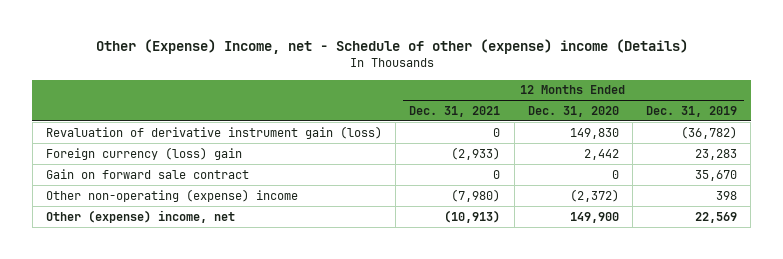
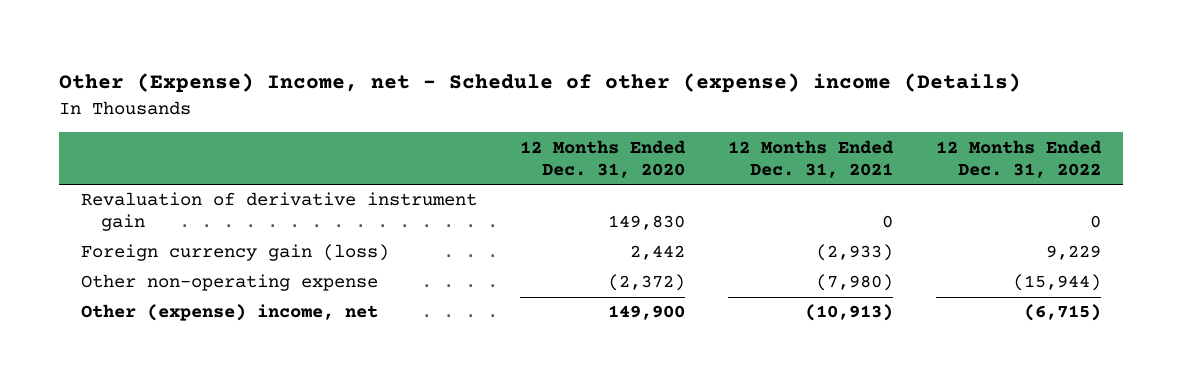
[646,105,738,117] Dec. 31, 2019 -> none
none -> [936,139,1103,178] 12 Months Ended Dec. 31, 2022
[46,168,250,179] Gain on forward sale contract -> none
[46,125,383,139] Revaluation of derivative instrument gain (loss) -> [80,192,477,232] Revaluation of derivative instrument gain
[46,146,243,160] Foreign currency (loss) gain -> [80,244,389,262] Foreign currency gain (loss)
[46,188,299,202] Other non-operating (expense) income -> [80,274,378,292] Other non-operating expense

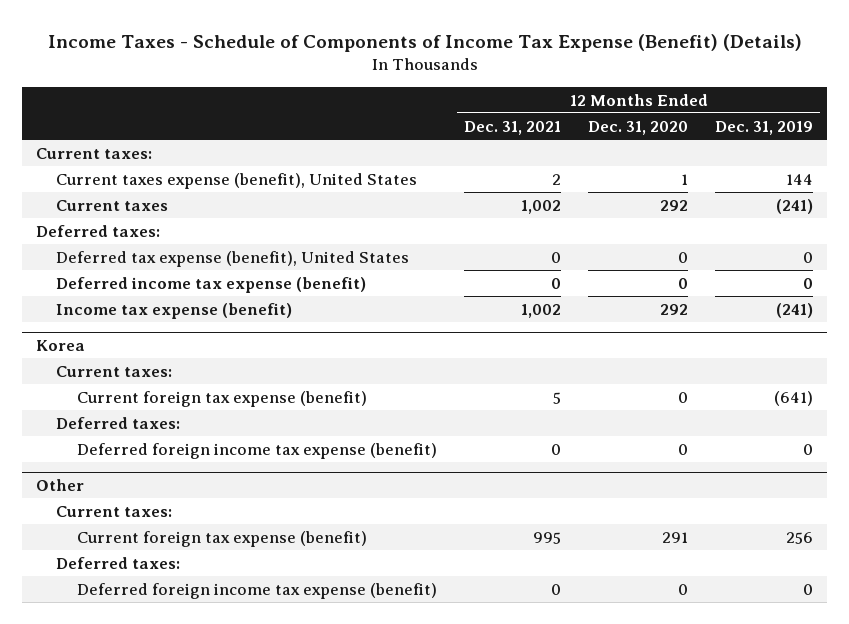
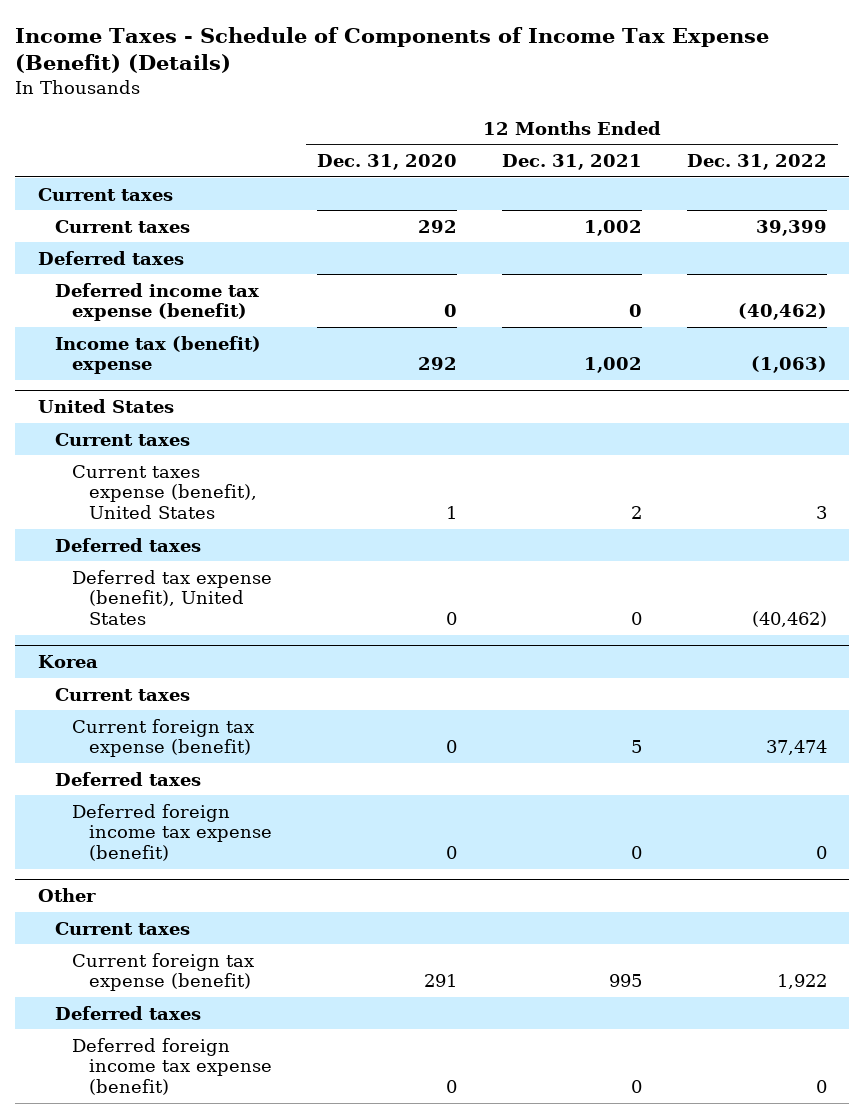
[715,120,814,135] Dec. 31, 2019 -> none
none -> [686,153,827,170] Dec. 31, 2022
[56,172,418,189] Current taxes expense (benefit), United States -> none
[35,147,152,159] Current taxes: -> [37,187,173,201] Current taxes
[56,250,410,267] Deferred tax expense (benefit), United States -> none
[35,224,160,237] Deferred taxes: -> [37,250,184,265] Deferred taxes
[56,302,293,319] Income tax expense (benefit) -> [54,335,261,375] Income tax (benefit) expense
none -> [37,399,174,414] United States
none -> [54,432,190,446] Current taxes
none -> [72,464,258,520] Current taxes expense (benefit), United States
none -> [54,537,201,552] Deferred taxes
none -> [72,569,273,626] Deferred tax expense (benefit), United States
[56,365,173,377] Current taxes: -> [54,687,190,701] Current taxes
[56,416,181,429] Deferred taxes: -> [54,771,201,786] Deferred taxes
[56,505,173,517] Current taxes: -> [54,921,190,935] Current taxes
[56,556,181,569] Deferred taxes: -> [54,1005,201,1020] Deferred taxes

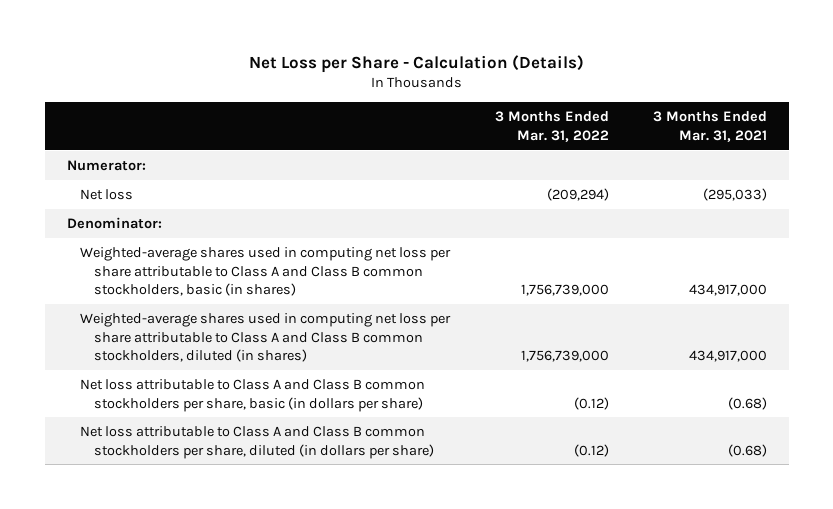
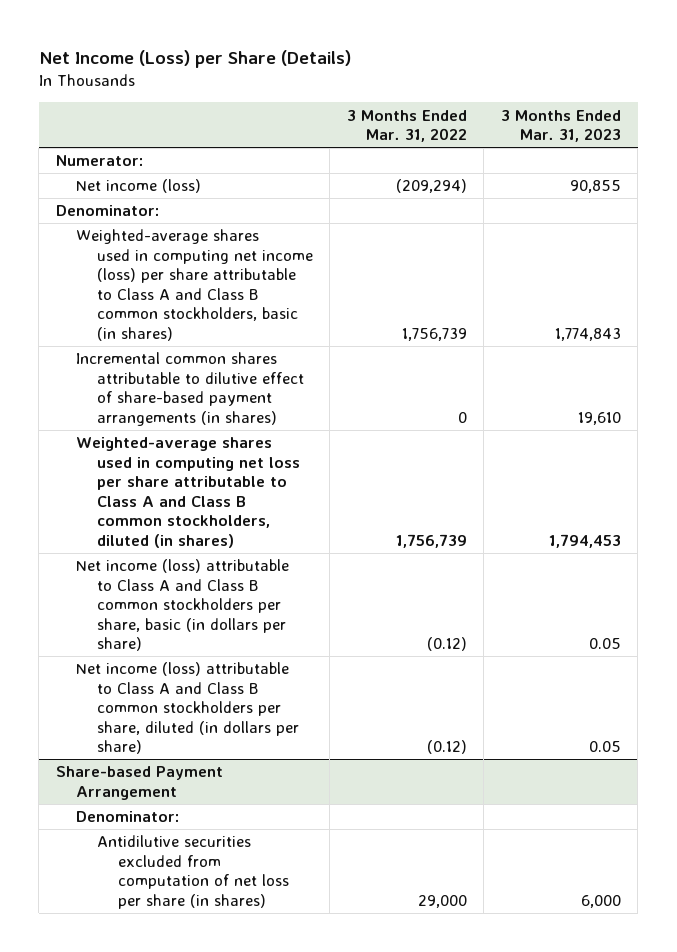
[248,54,584,73] Net Loss per Share - Calculation (Details) -> [38,50,351,69] Net Income (Loss) per Share (Details)
[652,111,767,142] 3 Months Ended Mar. 31, 2021 -> none
none -> [500,109,621,143] 3 Months Ended Mar. 31, 2023
[80,188,134,200] Net loss -> [76,179,202,194] Net income (loss)
[80,246,452,297] Weighted-average shares used in computing net loss per share attributable to Class A and Class B common stockholders, basic (in shares) -> [76,229,313,341] Weighted-average shares used in computing net income (loss) per share attributable to Class A and Class B common stockholders, basic (in shares)
[520,284,609,297] 1,756,739,000 -> [401,327,467,341] 1,756,739
none -> [76,352,304,426] Incremental common shares attributable to dilutive effect of share-based payment arrangements (in shares)
[520,350,609,363] 1,756,739,000 -> [395,533,467,548] 1,756,739
[80,378,426,412] Net loss attributable to Class A and Class B common stockholders per share, basic (in dollars per share) -> [76,559,290,652] Net income (loss) attributable to Class A and Class B common stockholders per share, basic (in dollars per share)
[80,425,435,459] Net loss attributable to Class A and Class B common stockholders per share, diluted (in dollars per share) -> [76,662,299,755] Net income (loss) attributable to Class A and Class B common stockholders per share, diluted (in dollars per share)
none -> [55,766,223,800] Share-based Payment Arrangement
none -> [76,811,180,823] Denominator:
none -> [96,835,289,909] Antidilutive securities excluded from computation of net loss per share (in shares)

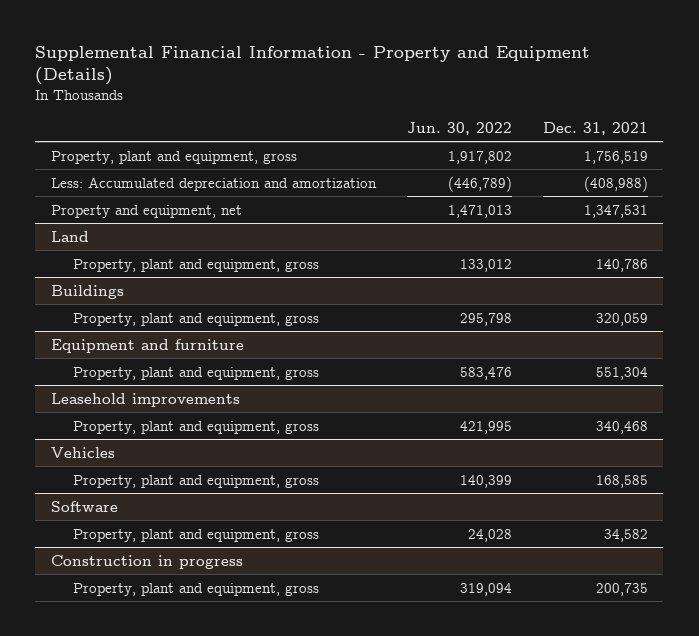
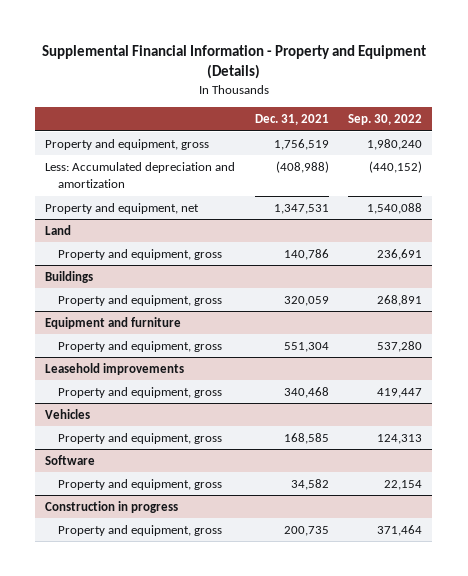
[406,121,512,135] Jun. 30, 2022 -> none
none -> [348,114,423,126] Sep. 30, 2022
[50,150,297,164] Property, plant and equipment, gross -> [45,138,210,150] Property and equipment, gross
[73,258,320,272] Property, plant and equipment, gross -> [58,248,223,260] Property and equipment, gross
[73,312,320,326] Property, plant and equipment, gross -> [58,294,223,306] Property and equipment, gross
[73,366,320,380] Property, plant and equipment, gross -> [58,340,223,352] Property and equipment, gross
[73,420,320,434] Property, plant and equipment, gross -> [58,386,223,398] Property and equipment, gross
[73,474,320,488] Property, plant and equipment, gross -> [58,432,223,444] Property and equipment, gross
[73,528,320,542] Property, plant and equipment, gross -> [58,478,223,490] Property and equipment, gross
[73,582,320,596] Property, plant and equipment, gross -> [58,524,223,536] Property and equipment, gross

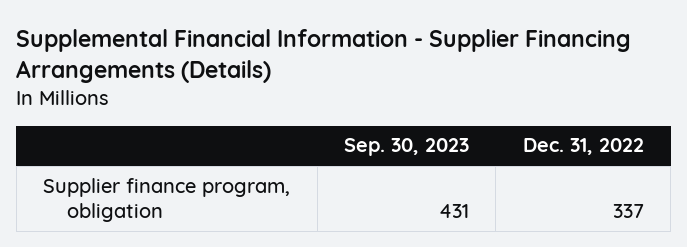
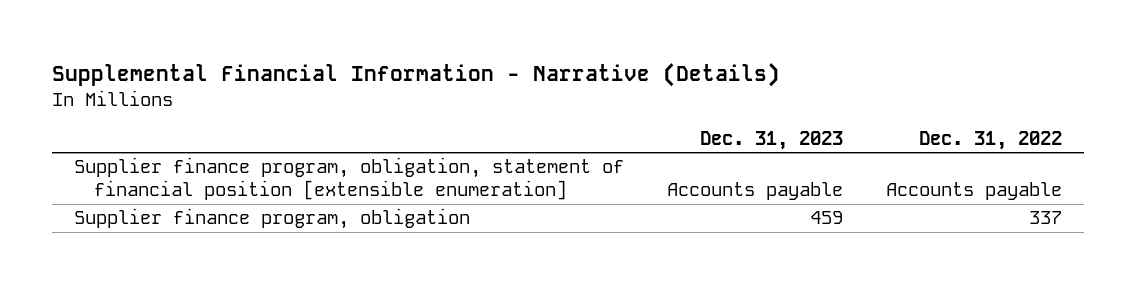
[16,29,632,84] Supplemental Financial Information - Supplier Financing Arrangements (Details) -> [52,63,781,88] Supplemental Financial Information - Narrative (Details)
[343,138,469,157] Sep. 30, 2023 -> none
none -> [700,130,844,150] Dec. 31, 2023
none -> [74,157,625,201] Supplier finance program, obligation, statement of financial position [extensible enumeration]

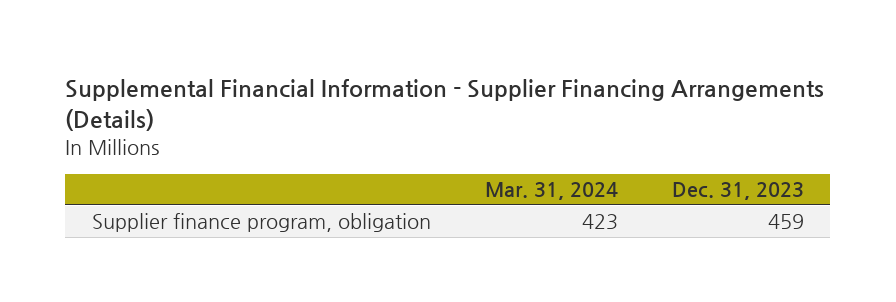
[52,63,781,88] Supplemental Financial Information - Narrative (Details) -> [65,79,825,131] Supplemental Financial Information - Supplier Financing Arrangements (Details)
[919,130,1063,150] Dec. 31, 2022 -> none
none -> [484,182,618,201] Mar. 31, 2024
[74,157,625,201] Supplier finance program, obligation, statement of financial position [extensible enumeration] -> none

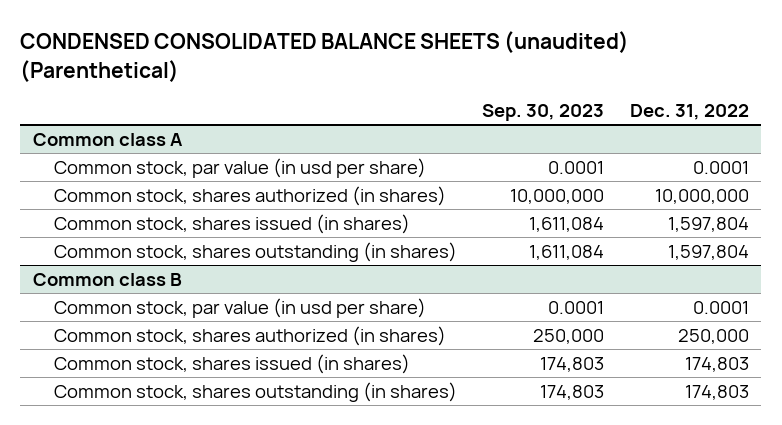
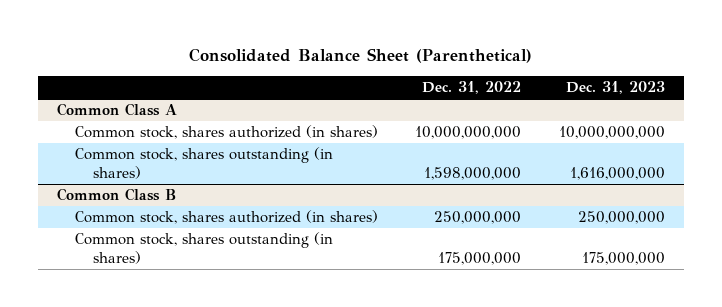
[20,31,630,82] CONDENSED CONSOLIDATED BALANCE SHEETS (unaudited) (Parenthetical) -> [188,48,532,64] Consolidated Balance Sheet (Parenthetical)
[482,103,605,121] Sep. 30, 2023 -> none
none -> [565,81,665,95] Dec. 31, 2023
[53,157,426,178] Common stock, par value (in usd per share) -> none
[53,213,410,234] Common stock, shares issued (in shares) -> none
[53,297,426,318] Common stock, par value (in usd per share) -> none
[53,353,410,374] Common stock, shares issued (in shares) -> none
[33,132,184,146] Common class A -> [57,103,178,117] Common Class A
[654,188,749,204] 10,000,000 -> [415,126,522,140] 10,000,000,000
[667,244,749,260] 1,597,804 -> [424,166,522,180] 1,598,000,000
[33,272,183,286] Common class B -> [57,188,177,202] Common Class B
[677,328,749,344] 250,000 -> [434,211,522,225] 250,000,000
[684,384,749,400] 174,803 -> [438,251,522,265] 175,000,000

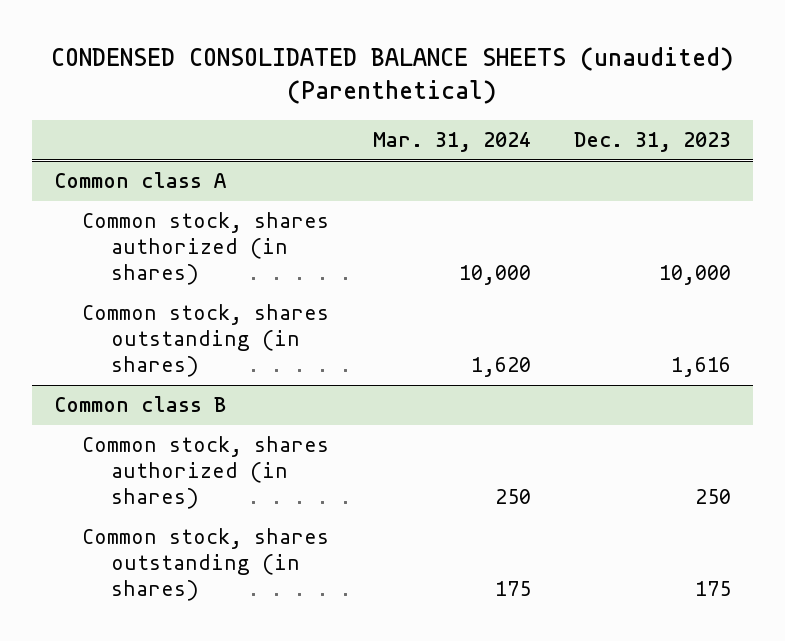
[188,48,532,64] Consolidated Balance Sheet (Parenthetical) -> [51,46,734,104] CONDENSED CONSOLIDATED BALANCE SHEETS (unaudited) (Parenthetical)
[422,81,522,95] Dec. 31, 2022 -> none
none -> [372,132,531,153] Mar. 31, 2024
[57,103,178,117] Common Class A -> [53,172,227,189] Common class A
[558,126,665,140] 10,000,000,000 -> [658,265,731,286] 10,000
[569,166,665,180] 1,616,000,000 -> [670,357,731,378] 1,616
[57,188,177,202] Common Class B -> [53,396,226,413] Common class B
[577,211,665,225] 250,000,000 -> [694,489,731,505] 250
[581,251,665,265] 175,000,000 -> [694,581,731,597] 175

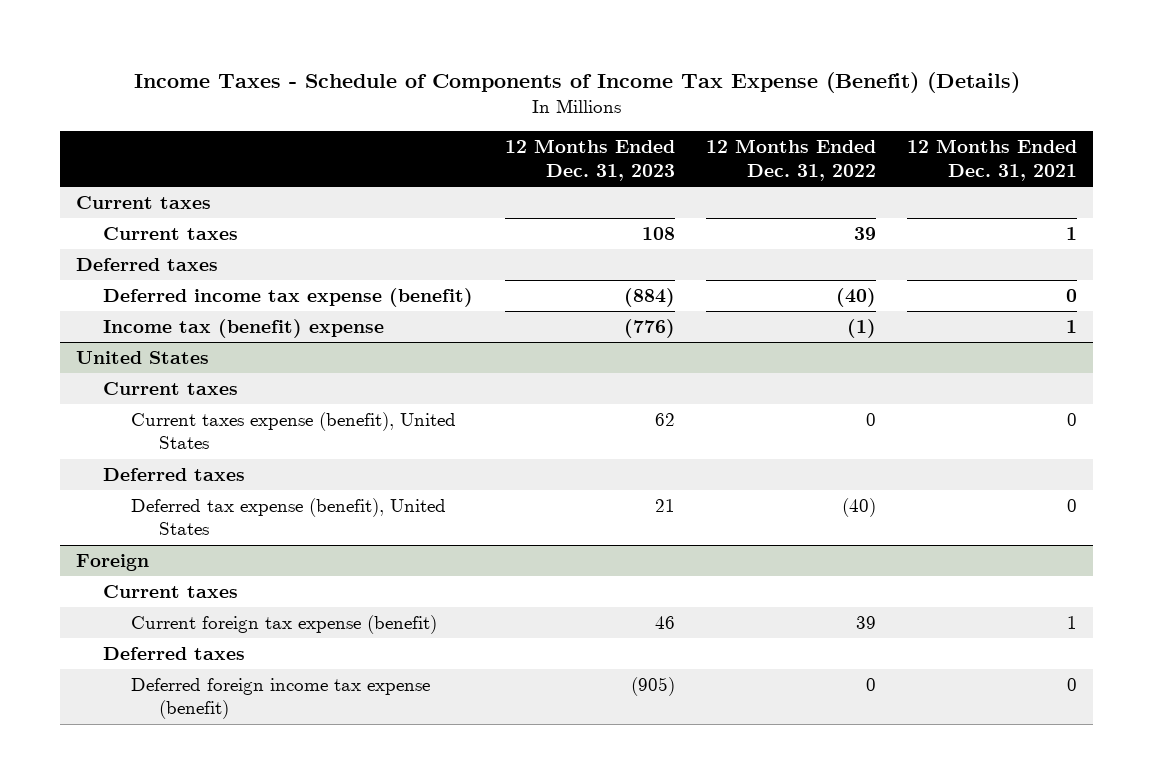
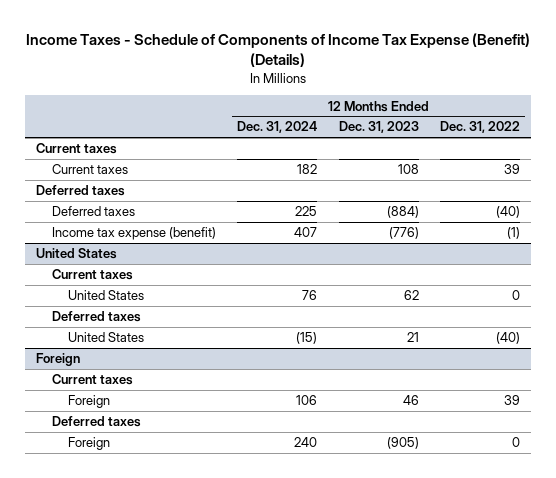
[907,139,1078,181] 12 Months Ended Dec. 31, 2021 -> none
none -> [237,121,318,134] Dec. 31, 2024
[103,287,474,307] Deferred income tax expense (benefit) -> [52,206,136,217] Deferred taxes
[103,318,385,338] Income tax (benefit) expense -> [52,227,217,241] Income tax expense (benefit)
[131,411,457,450] Current taxes expense (benefit), United States -> [68,290,145,301] United States
[131,497,447,536] Deferred tax expense (benefit), United States -> [68,332,145,343] United States
[131,614,438,634] Current foreign tax expense (benefit) -> [68,395,111,409] Foreign
[131,677,431,720] Deferred foreign income tax expense (benefit) -> [68,437,111,451] Foreign

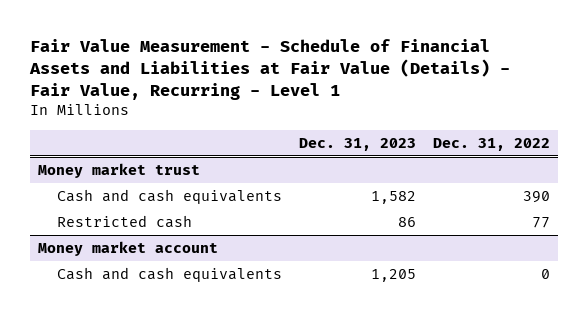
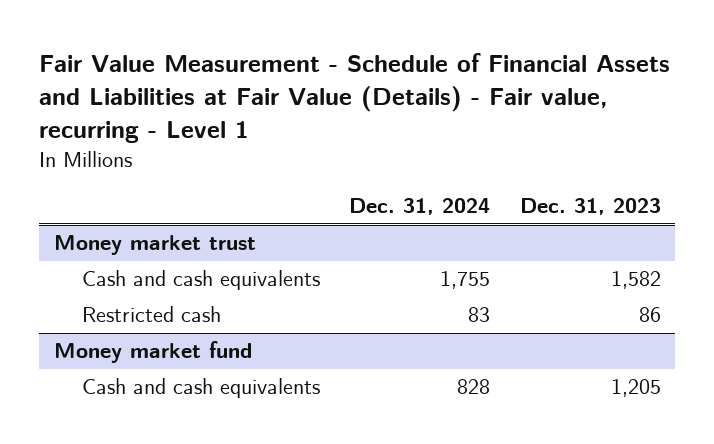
[28,38,510,101] Fair Value Measurement - Schedule of Financial Assets and Liabilities at Fair Value (Details) - Fair Value, Recurring - Level 1 -> [39,53,671,144] Fair Value Measurement - Schedule of Financial Assets and Liabilities at Fair Value (Details) - Fair value, recurring - Level 1
[432,137,550,151] Dec. 31, 2022 -> none
none -> [349,198,491,216] Dec. 31, 2024
[37,240,218,256] Money market account -> [53,341,252,364] Money market fund

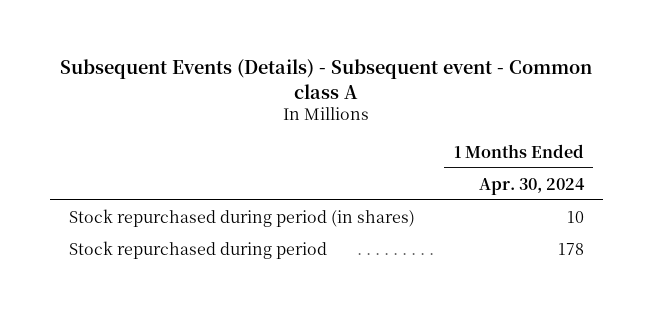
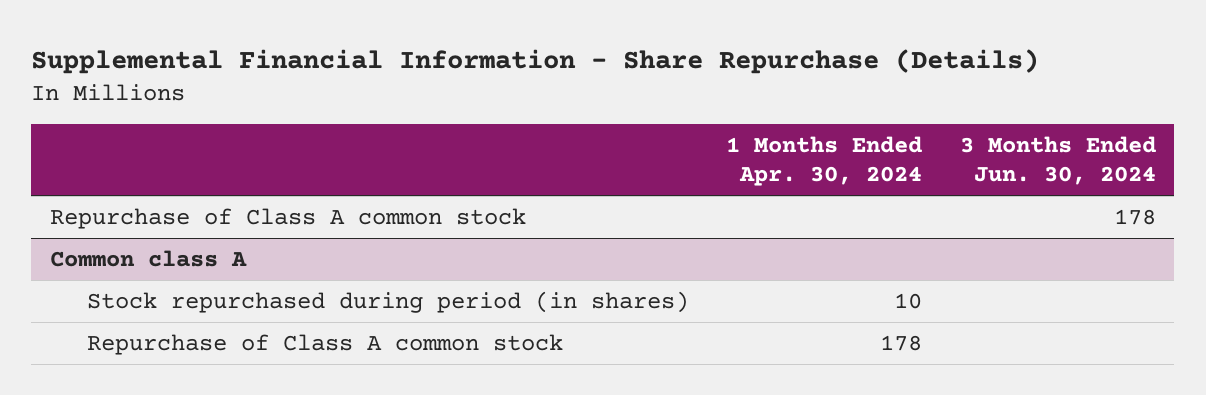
[60,59,593,99] Subsequent Events (Details) - Subsequent event - Common class A -> [31,49,1040,75] Supplemental Financial Information - Share Repurchase (Details)
none -> [959,136,1156,186] 3 Months Ended Jun. 30, 2024
none -> [50,207,527,229] Repurchase of Class A common stock
none -> [50,249,248,267] Common class A
[69,240,328,259] Stock repurchased during period -> [86,333,563,355] Repurchase of Class A common stock

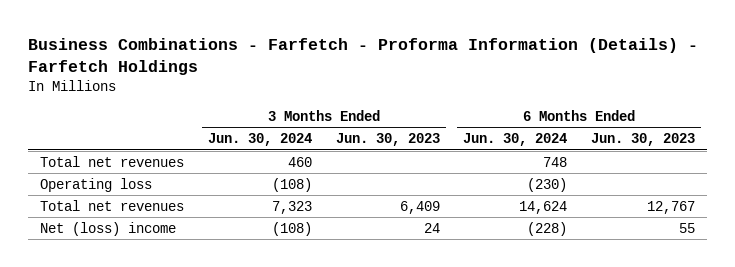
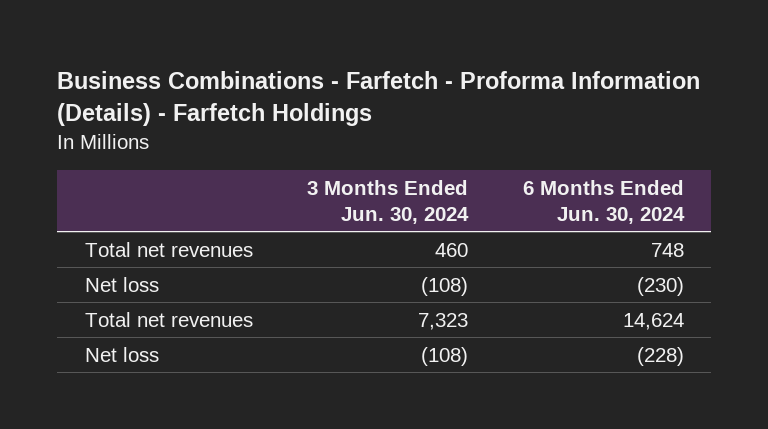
[335,133,440,147] Jun. 30, 2023 -> none
[591,133,696,147] Jun. 30, 2023 -> none
[39,177,152,192] Operating loss -> [84,276,159,292] Net loss
[39,221,176,236] Net (loss) income -> [84,346,159,362] Net loss

